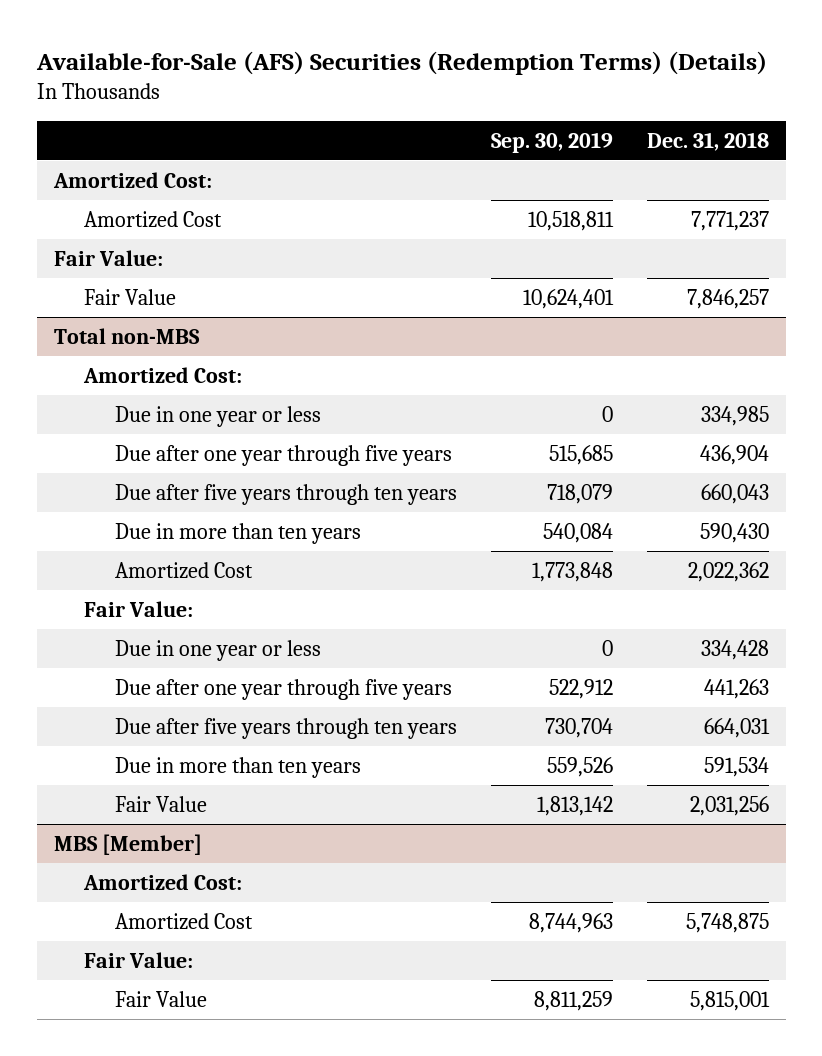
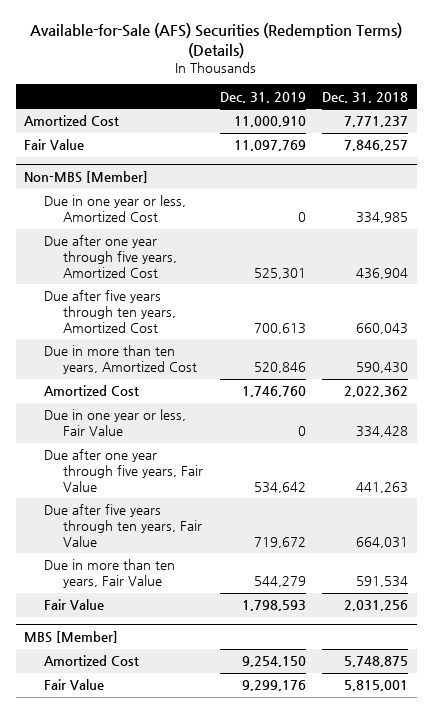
[490,131,613,153] Sep. 30, 2019 -> none
none -> [219,91,306,103] Dec. 31, 2019
[52,171,212,188] Amortized Cost: -> none
[53,249,163,266] Fair Value: -> none
[83,366,243,383] Amortized Cost: -> none
[53,327,200,344] Total non-MBS -> [23,171,148,184] Non-MBS [Member]
[114,405,321,427] Due in one year or less -> [43,195,186,223] Due in one year or less, Amortized Cost
[114,444,452,466] Due after one year through five years -> [43,235,178,278] Due after one year through five years, Amortized Cost
[114,483,457,505] Due after five years through ten years -> [43,290,177,333] Due after five years through ten years, Amortized Cost
[114,522,361,544] Due in more than ten years -> [43,345,198,375] Due in more than ten years, Amortized Cost
[84,600,194,617] Fair Value: -> none
[114,639,321,661] Due in one year or less -> [43,409,186,437] Due in one year or less, Fair Value
[114,678,452,700] Due after one year through five years -> [43,449,204,492] Due after one year through five years, Fair Value
[114,717,457,739] Due after five years through ten years -> [43,504,203,547] Due after five years through ten years, Fair Value
[114,756,361,778] Due in more than ten years -> [43,559,175,589] Due in more than ten years, Fair Value
[83,873,243,890] Amortized Cost: -> none
[84,951,194,968] Fair Value: -> none

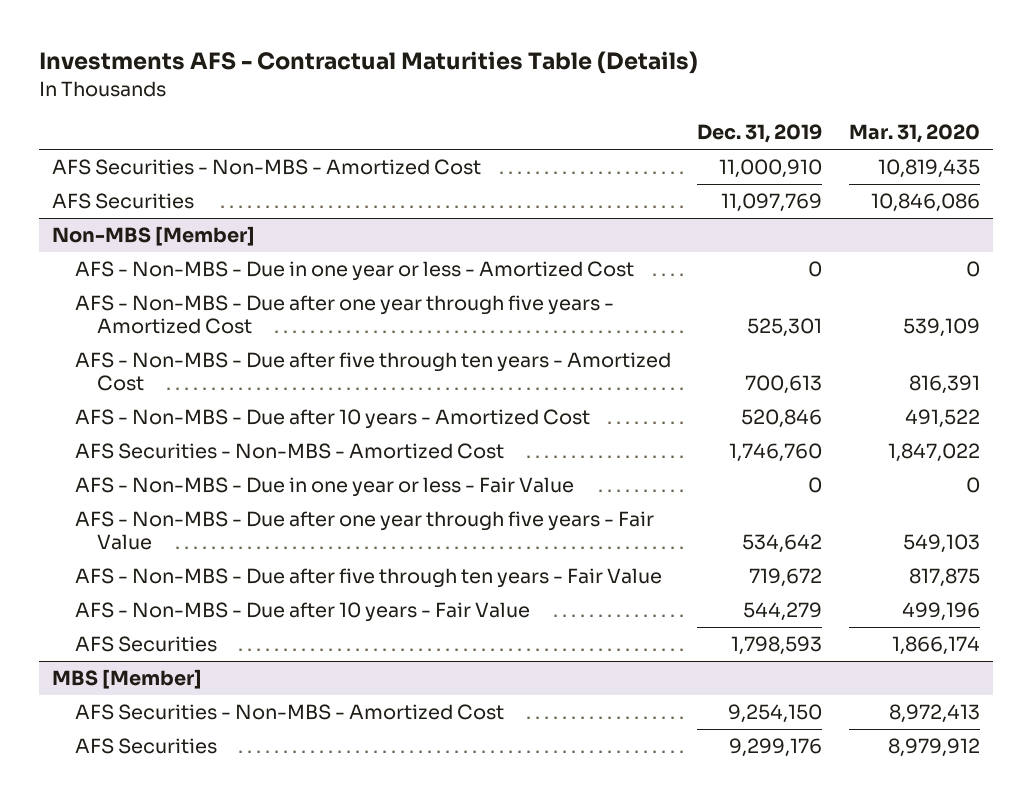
[30,23,403,58] Available-for-Sale (AFS) Securities (Redemption Terms) (Details) -> [38,51,698,75] Investments AFS - Contractual Maturities Table (Details)
[322,91,409,103] Dec. 31, 2018 -> none
none -> [848,124,980,144] Mar. 31, 2020
[23,115,119,127] Amortized Cost -> [52,158,482,175] AFS Securities - Non-MBS - Amortized Cost
[23,139,84,151] Fair Value -> [52,192,195,209] AFS Securities
[43,195,186,223] Due in one year or less, Amortized Cost -> [74,260,634,281] AFS - Non-MBS - Due in one year or less - Amortized Cost
[43,235,178,278] Due after one year through five years, Amortized Cost -> [74,294,614,335] AFS - Non-MBS - Due after one year through five years - Amortized Cost
[43,290,177,333] Due after five years through ten years, Amortized Cost -> [74,351,671,392] AFS - Non-MBS - Due after five through ten years - Amortized Cost
[43,345,198,375] Due in more than ten years, Amortized Cost -> [74,408,590,429] AFS - Non-MBS - Due after 10 years - Amortized Cost
[43,385,139,397] Amortized Cost -> [74,442,504,459] AFS Securities - Non-MBS - Amortized Cost
[43,409,186,437] Due in one year or less, Fair Value -> [74,476,574,497] AFS - Non-MBS - Due in one year or less - Fair Value
[43,449,204,492] Due after one year through five years, Fair Value -> [74,510,654,551] AFS - Non-MBS - Due after one year through five years - Fair Value
[43,504,203,547] Due after five years through ten years, Fair Value -> [74,567,662,588] AFS - Non-MBS - Due after five through ten years - Fair Value
[43,559,175,589] Due in more than ten years, Fair Value -> [74,601,530,622] AFS - Non-MBS - Due after 10 years - Fair Value
[43,599,104,611] Fair Value -> [74,635,217,652] AFS Securities
[43,655,139,667] Amortized Cost -> [74,703,504,720] AFS Securities - Non-MBS - Amortized Cost
[43,679,104,691] Fair Value -> [74,737,217,754] AFS Securities

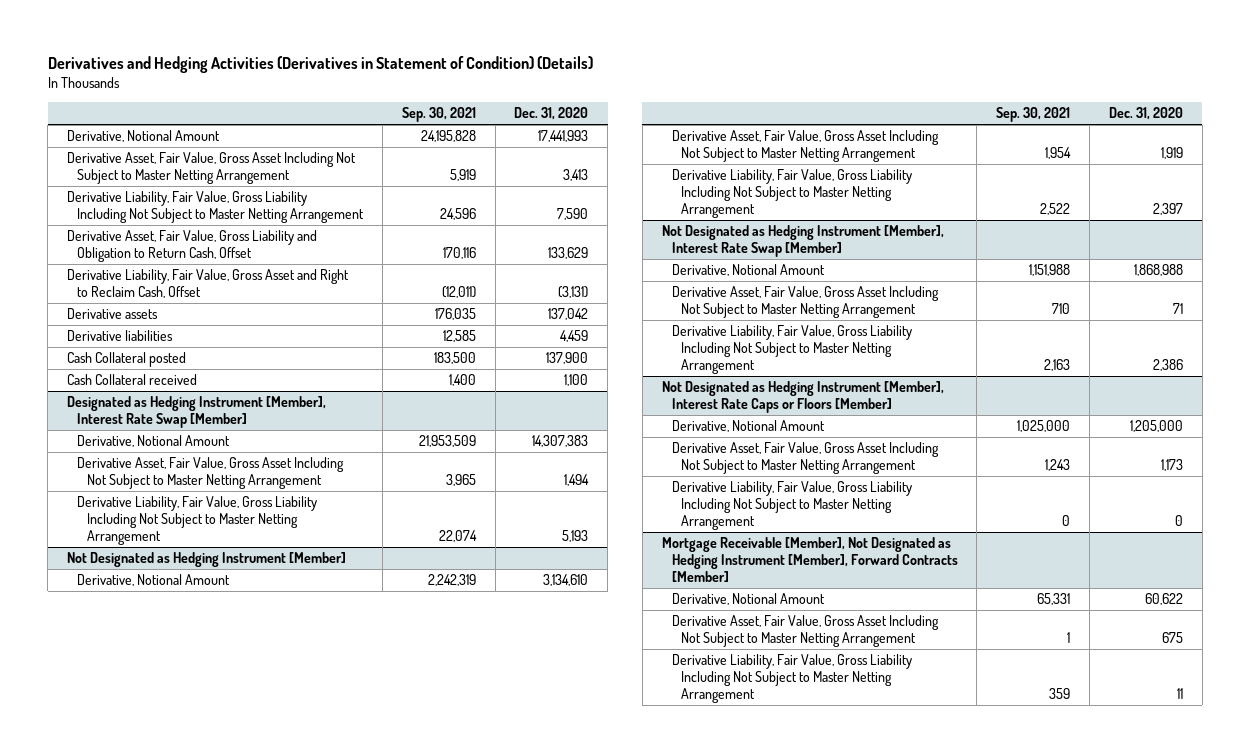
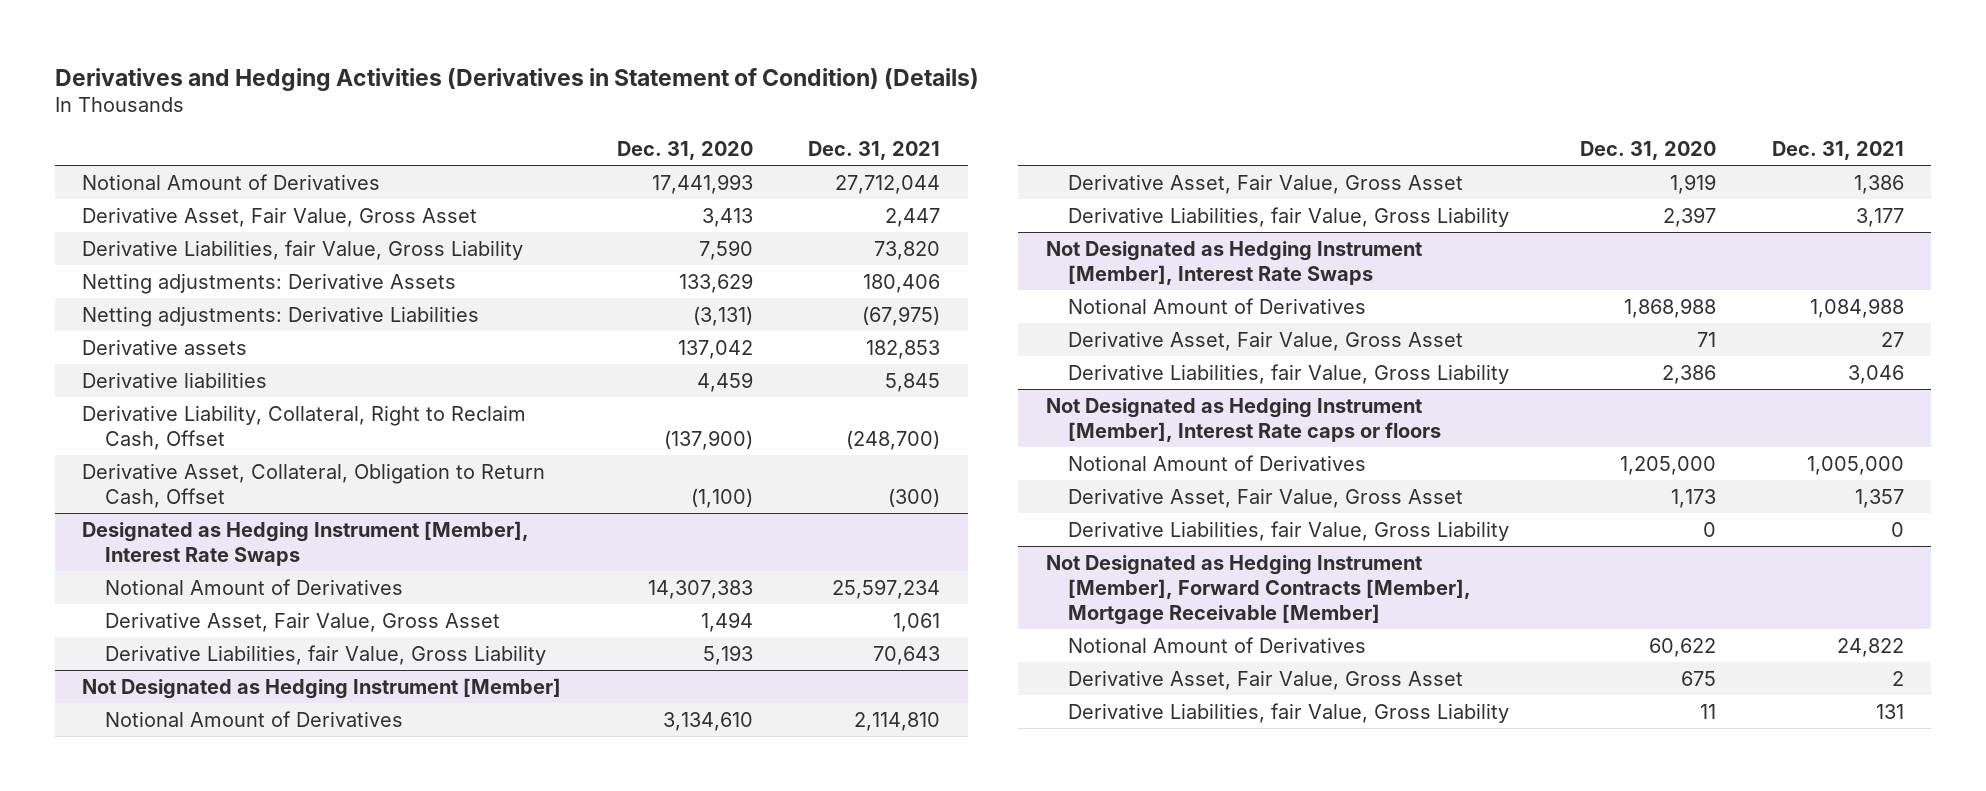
[401,107,476,123] Sep. 30, 2021 -> none
none -> [808,141,941,161] Dec. 31, 2021
[67,130,221,143] Derivative, Notional Amount -> [82,173,381,190] Notional Amount of Derivatives
[67,152,357,185] Derivative Asset, Fair Value, Gross Asset Including Not Subject to Master Netting Arrangement -> [82,206,478,227] Derivative Asset, Fair Value, Gross Asset
[67,191,365,224] Derivative Liability, Fair Value, Gross Liability Including Not Subject to Master Netting Arrangement -> [82,239,524,260] Derivative Liabilities, fair Value, Gross Liability
[67,230,318,263] Derivative Asset, Fair Value, Gross Liability and Obligation to Return Cash, Offset -> [82,272,457,294] Netting adjustments: Derivative Assets
[67,269,350,299] Derivative Liability, Fair Value, Gross Asset and Right to Reclaim Cash, Offset -> [82,305,480,327] Netting adjustments: Derivative Liabilities
[67,352,187,368] Cash Collateral posted -> [82,404,527,450] Derivative Liability, Collateral, Right to Reclaim Cash, Offset
[546,352,589,365] 137,900 -> [663,429,753,450] (137,900)
[67,374,198,386] Cash Collateral received -> [82,462,546,508] Derivative Asset, Collateral, Obligation to Return Cash, Offset
[564,374,589,387] 1,100 -> [690,487,753,508] (1,100)
[67,396,327,429] Designated as Hedging Instrument [Member], Interest Rate Swap [Member] -> [82,520,530,566] Designated as Hedging Instrument [Member], Interest Rate Swaps
[77,435,231,448] Derivative, Notional Amount -> [104,578,403,595] Notional Amount of Derivatives
[77,457,345,490] Derivative Asset, Fair Value, Gross Asset Including Not Subject to Master Netting Arrangement -> [104,611,500,632] Derivative Asset, Fair Value, Gross Asset
[77,496,318,545] Derivative Liability, Fair Value, Gross Liability Including Not Subject to Master Netting Arrangement -> [104,644,546,665] Derivative Liabilities, fair Value, Gross Liability
[77,574,231,587] Derivative, Notional Amount -> [104,710,403,727] Notional Amount of Derivatives
[671,130,939,163] Derivative Asset, Fair Value, Gross Asset Including Not Subject to Master Netting Arrangement -> [1067,173,1463,194] Derivative Asset, Fair Value, Gross Asset
[671,169,912,218] Derivative Liability, Fair Value, Gross Liability Including Not Subject to Master Netting Arrangement -> [1067,206,1509,227] Derivative Liabilities, fair Value, Gross Liability
[661,225,944,258] Not Designated as Hedging Instrument [Member], Interest Rate Swap [Member] -> [1045,240,1422,285] Not Designated as Hedging Instrument [Member], Interest Rate Swaps
[671,264,825,277] Derivative, Notional Amount -> [1067,297,1366,314] Notional Amount of Derivatives
[671,286,939,319] Derivative Asset, Fair Value, Gross Asset Including Not Subject to Master Netting Arrangement -> [1067,330,1463,351] Derivative Asset, Fair Value, Gross Asset
[671,325,912,374] Derivative Liability, Fair Value, Gross Liability Including Not Subject to Master Netting Arrangement -> [1067,363,1509,384] Derivative Liabilities, fair Value, Gross Liability
[661,381,944,414] Not Designated as Hedging Instrument [Member], Interest Rate Caps or Floors [Member] -> [1045,397,1441,442] Not Designated as Hedging Instrument [Member], Interest Rate caps or floors
[671,420,825,433] Derivative, Notional Amount -> [1067,454,1366,471] Notional Amount of Derivatives
[671,442,939,475] Derivative Asset, Fair Value, Gross Asset Including Not Subject to Master Netting Arrangement -> [1067,487,1463,508] Derivative Asset, Fair Value, Gross Asset
[671,481,912,530] Derivative Liability, Fair Value, Gross Liability Including Not Subject to Master Netting Arrangement -> [1067,520,1509,541] Derivative Liabilities, fair Value, Gross Liability
[661,537,958,582] Mortgage Receivable [Member], Not Designated as Hedging Instrument [Member], Forward Contracts [Member] -> [1045,554,1471,625] Not Designated as Hedging Instrument [Member], Forward Contracts [Member], Mortgage Receivable [Member]
[671,593,825,606] Derivative, Notional Amount -> [1067,636,1366,653] Notional Amount of Derivatives
[671,615,939,648] Derivative Asset, Fair Value, Gross Asset Including Not Subject to Master Netting Arrangement -> [1067,669,1463,690] Derivative Asset, Fair Value, Gross Asset
[671,654,912,703] Derivative Liability, Fair Value, Gross Liability Including Not Subject to Master Netting Arrangement -> [1067,702,1509,723] Derivative Liabilities, fair Value, Gross Liability

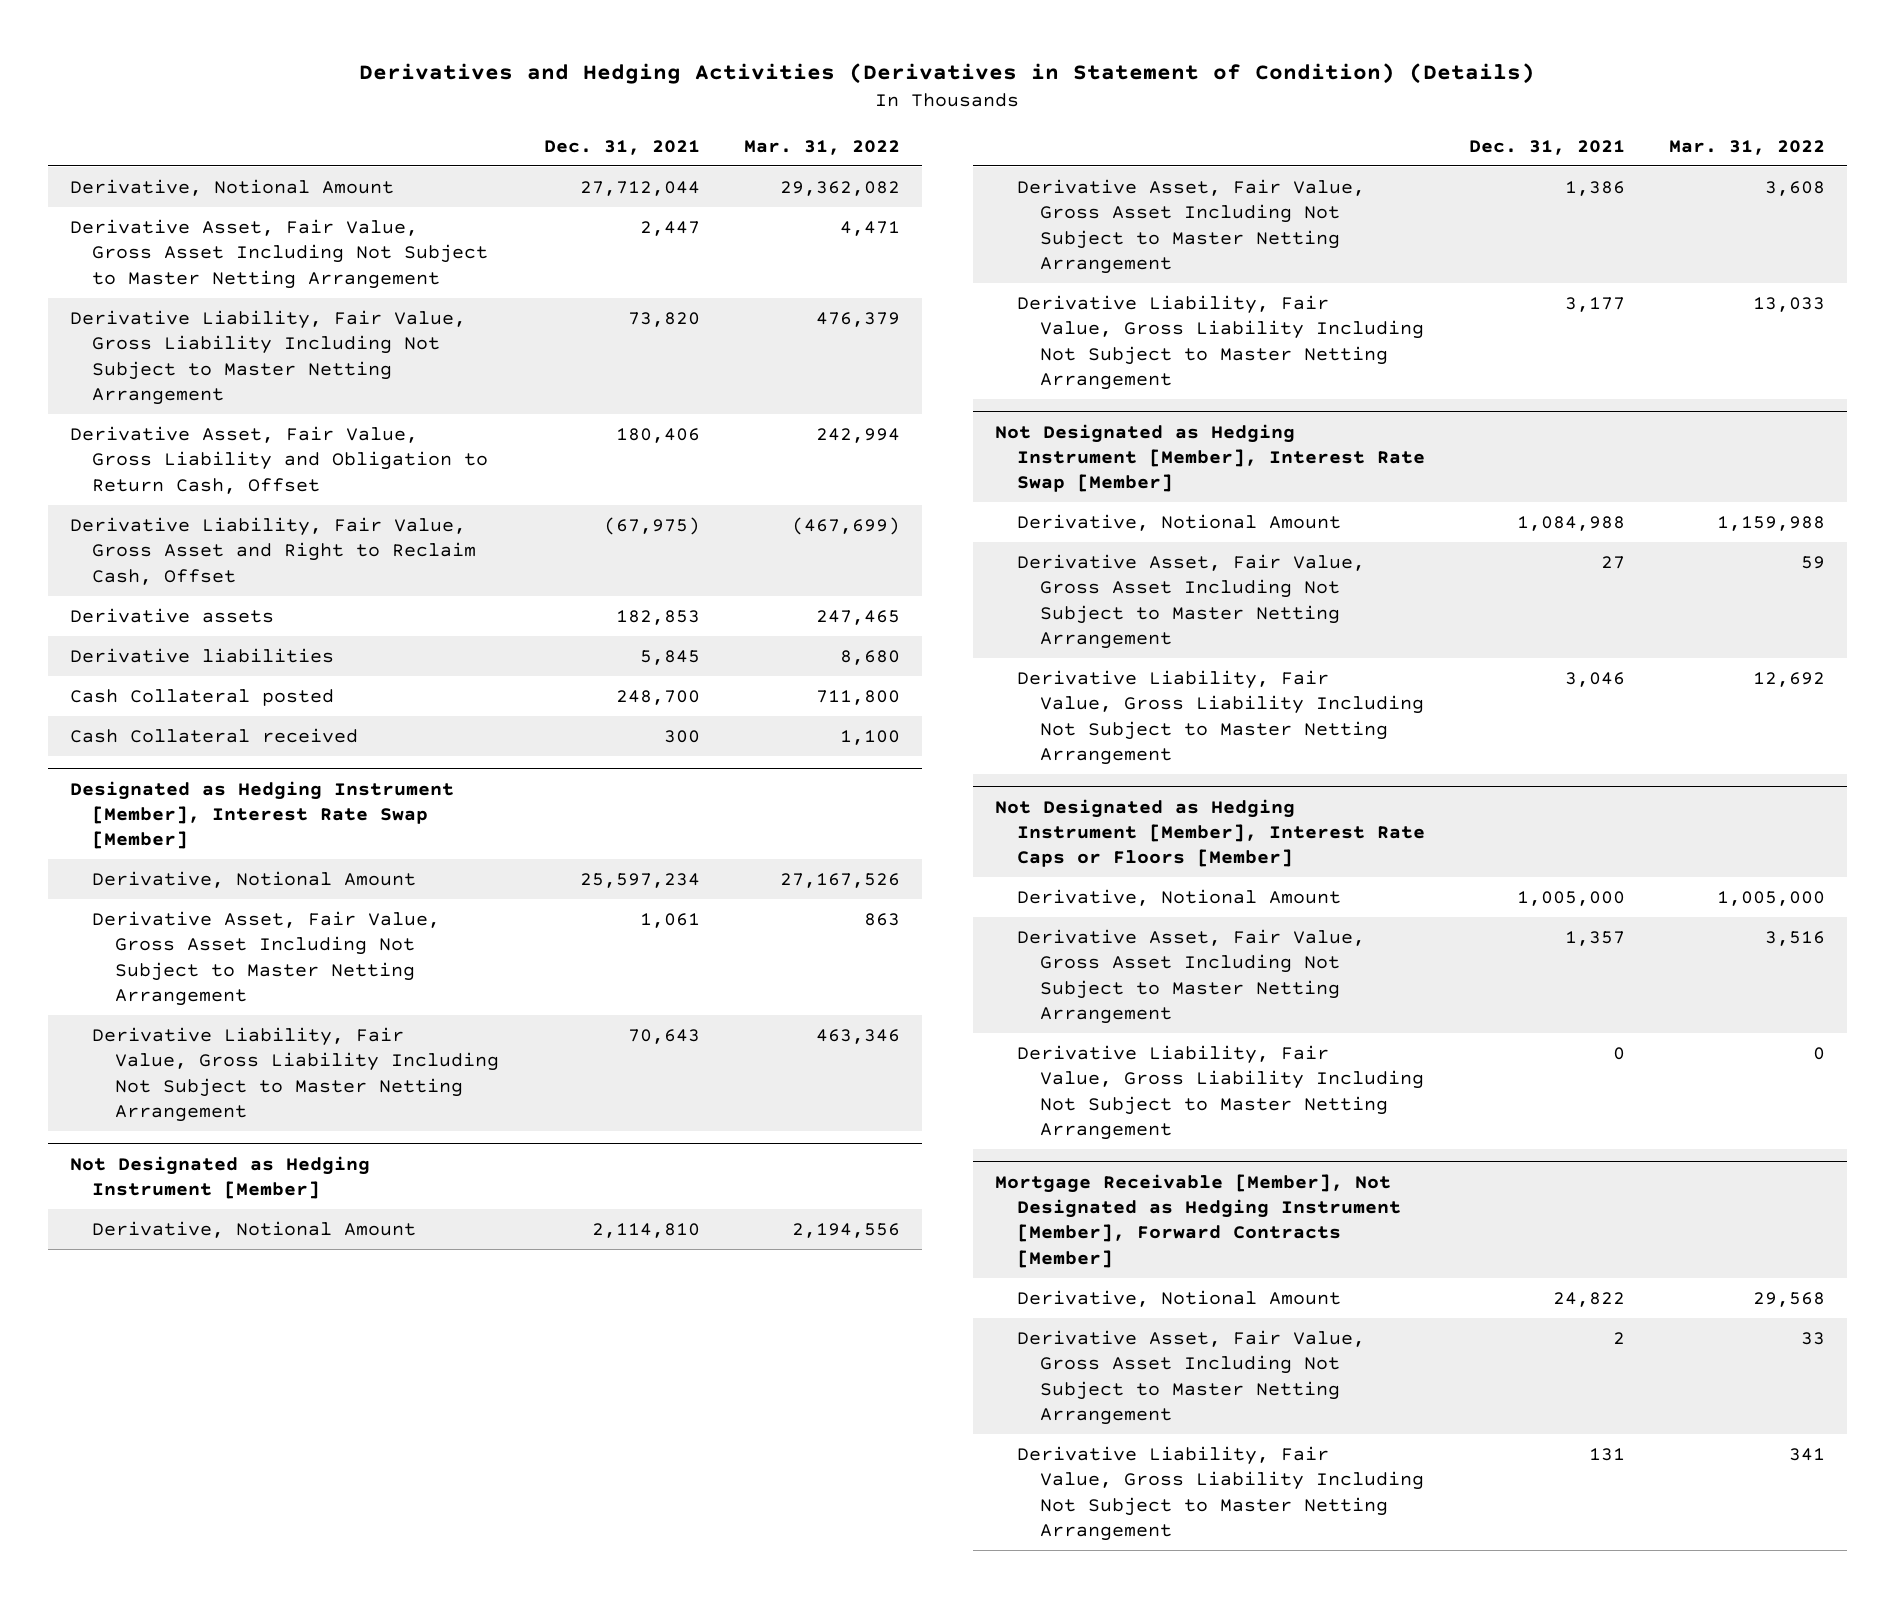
[616,141,753,161] Dec. 31, 2020 -> none
none -> [744,139,901,155] Mar. 31, 2022
[82,173,381,190] Notional Amount of Derivatives -> [69,178,394,196] Derivative, Notional Amount
[82,206,478,227] Derivative Asset, Fair Value, Gross Asset -> [69,218,489,289] Derivative Asset, Fair Value, Gross Asset Including Not Subject to Master Netting Arrangement
[82,239,524,260] Derivative Liabilities, fair Value, Gross Liability -> [69,309,466,405] Derivative Liability, Fair Value, Gross Liability Including Not Subject to Master Netting Arrangement
[82,272,457,294] Netting adjustments: Derivative Assets -> [69,425,489,494] Derivative Asset, Fair Value, Gross Liability and Obligation to Return Cash, Offset
[82,305,480,327] Netting adjustments: Derivative Liabilities -> [69,516,477,585] Derivative Liability, Fair Value, Gross Asset and Right to Reclaim Cash, Offset
[82,404,527,450] Derivative Liability, Collateral, Right to Reclaim Cash, Offset -> [69,688,334,706] Cash Collateral posted
[846,429,941,450] (248,700) -> [616,689,701,705] 248,700
[82,462,546,508] Derivative Asset, Collateral, Obligation to Return Cash, Offset -> [69,727,358,743] Cash Collateral received
[888,487,941,507] (300) -> [664,729,701,743] 300
[82,520,530,566] Designated as Hedging Instrument [Member], Interest Rate Swaps -> [69,780,454,850] Designated as Hedging Instrument [Member], Interest Rate Swap [Member]
[104,578,403,595] Notional Amount of Derivatives -> [92,870,417,888] Derivative, Notional Amount
[104,611,500,632] Derivative Asset, Fair Value, Gross Asset -> [92,910,441,1006] Derivative Asset, Fair Value, Gross Asset Including Not Subject to Master Netting Arrangement
[104,644,546,665] Derivative Liabilities, fair Value, Gross Liability -> [92,1026,500,1122] Derivative Liability, Fair Value, Gross Liability Including Not Subject to Master Netting Arrangement
[104,710,403,727] Notional Amount of Derivatives -> [92,1220,417,1238] Derivative, Notional Amount
[1067,173,1463,194] Derivative Asset, Fair Value, Gross Asset -> [1017,178,1366,274] Derivative Asset, Fair Value, Gross Asset Including Not Subject to Master Netting Arrangement
[1067,206,1509,227] Derivative Liabilities, fair Value, Gross Liability -> [1017,294,1424,390] Derivative Liability, Fair Value, Gross Liability Including Not Subject to Master Netting Arrangement
[1045,240,1422,285] Not Designated as Hedging Instrument [Member], Interest Rate Swaps -> [994,423,1426,493] Not Designated as Hedging Instrument [Member], Interest Rate Swap [Member]
[1067,297,1366,314] Notional Amount of Derivatives -> [1017,513,1342,531] Derivative, Notional Amount
[1067,330,1463,351] Derivative Asset, Fair Value, Gross Asset -> [1017,553,1366,649] Derivative Asset, Fair Value, Gross Asset Including Not Subject to Master Netting Arrangement
[1067,363,1509,384] Derivative Liabilities, fair Value, Gross Liability -> [1017,669,1424,765] Derivative Liability, Fair Value, Gross Liability Including Not Subject to Master Netting Arrangement
[1045,397,1441,442] Not Designated as Hedging Instrument [Member], Interest Rate caps or floors -> [994,798,1426,868] Not Designated as Hedging Instrument [Member], Interest Rate Caps or Floors [Member]
[1067,454,1366,471] Notional Amount of Derivatives -> [1017,888,1342,906] Derivative, Notional Amount
[1067,487,1463,508] Derivative Asset, Fair Value, Gross Asset -> [1017,928,1366,1024] Derivative Asset, Fair Value, Gross Asset Including Not Subject to Master Netting Arrangement
[1067,520,1509,541] Derivative Liabilities, fair Value, Gross Liability -> [1017,1044,1424,1140] Derivative Liability, Fair Value, Gross Liability Including Not Subject to Master Netting Arrangement
[1045,554,1471,625] Not Designated as Hedging Instrument [Member], Forward Contracts [Member], Mortgage Receivable [Member] -> [994,1173,1402,1268] Mortgage Receivable [Member], Not Designated as Hedging Instrument [Member], Forward Contracts [Member]
[1067,636,1366,653] Notional Amount of Derivatives -> [1017,1289,1342,1307] Derivative, Notional Amount
[1067,669,1463,690] Derivative Asset, Fair Value, Gross Asset -> [1017,1329,1366,1425] Derivative Asset, Fair Value, Gross Asset Including Not Subject to Master Netting Arrangement
[1067,702,1509,723] Derivative Liabilities, fair Value, Gross Liability -> [1017,1445,1424,1541] Derivative Liability, Fair Value, Gross Liability Including Not Subject to Master Netting Arrangement

